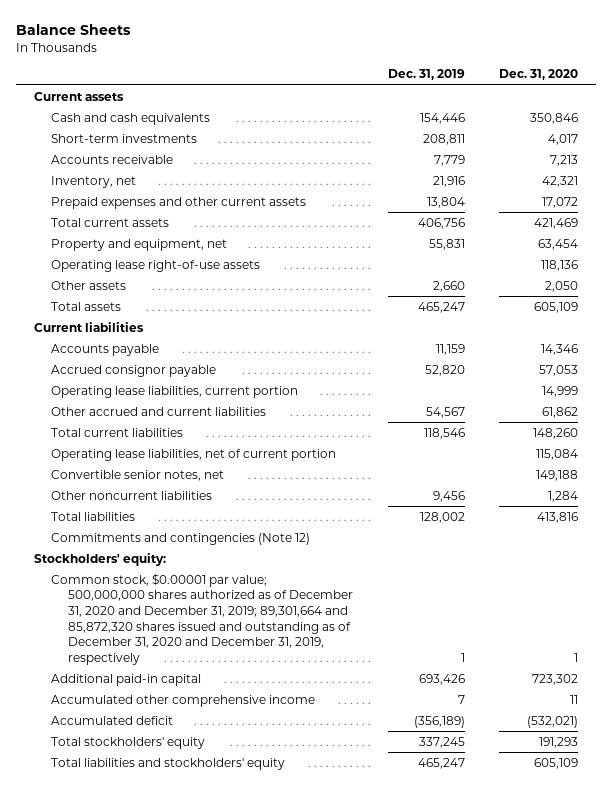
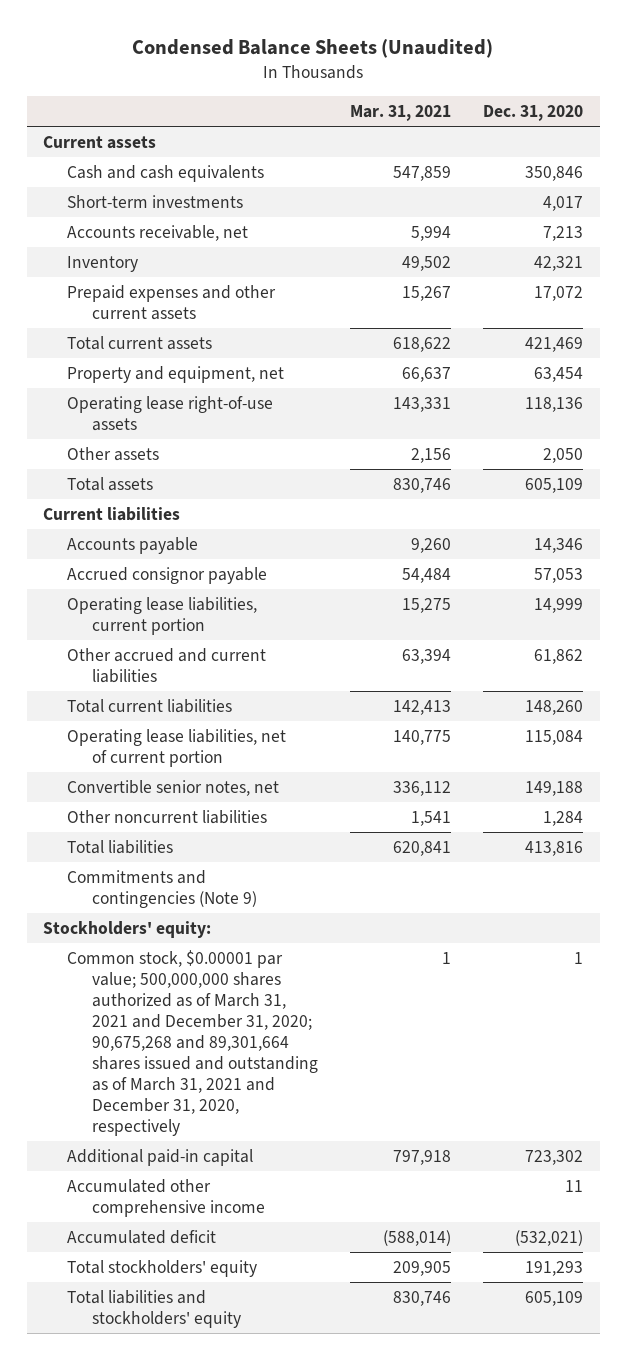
[16,24,132,36] Balance Sheets -> [132,39,494,59] Condensed Balance Sheets (Unaudited)
[387,69,465,81] Dec. 31, 2019 -> none
none -> [350,104,452,121] Mar. 31, 2021
[50,154,173,164] Accounts receivable -> [67,224,249,241] Accounts receivable, net
[50,175,136,188] Inventory, net -> [67,255,139,272] Inventory
[50,532,310,545] Commitments and contingencies (Note 12) -> [67,869,257,908] Commitments and contingencies (Note 9)
[50,572,354,665] Common stock, $0.00001 par value; 500,000,000 shares authorized as of December 31, 2020 and December 31, 2019; 89,301,664 and 85,872,320 shares issued and outstanding as of December 31, 2020 and December 31, 2019, respectively -> [67,949,318,1137] Common stock, $0.00001 par value; 500,000,000 shares authorized as of March 31, 2021 and December 31, 2020; 90,675,268 and 89,301,664 shares issued and outstanding as of March 31, 2021 and December 31, 2020, respectively

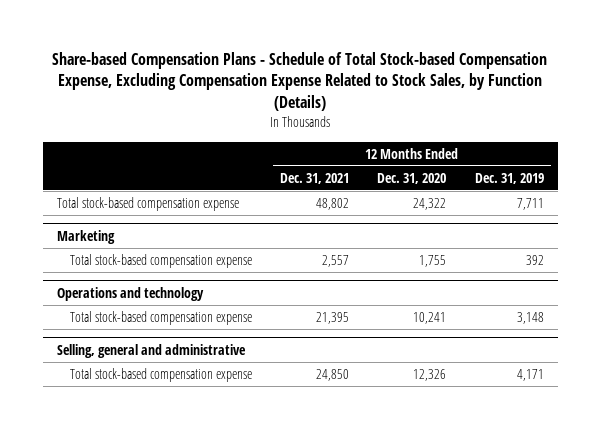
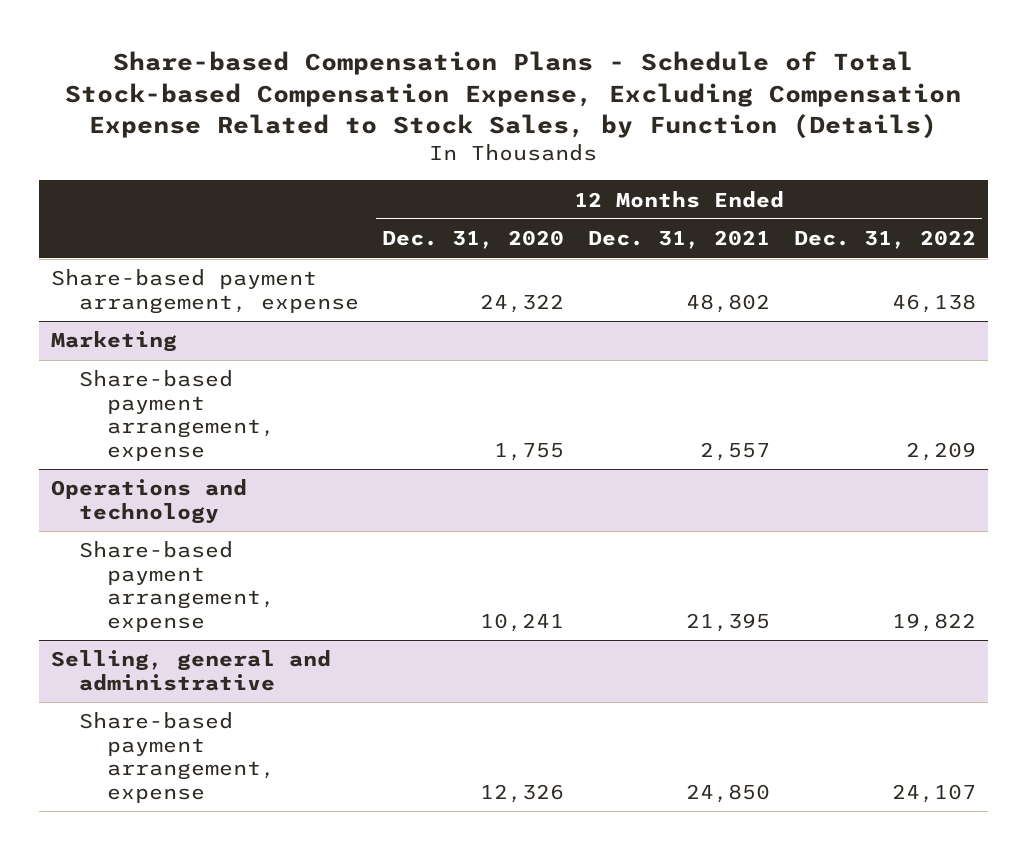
[474,172,544,184] Dec. 31, 2019 -> none
none -> [793,230,976,250] Dec. 31, 2022
[56,197,239,212] Total stock-based compensation expense -> [50,269,359,314] Share-based payment arrangement, expense
[69,254,252,269] Total stock-based compensation expense -> [78,370,275,461] Share-based payment arrangement, expense
[69,311,252,326] Total stock-based compensation expense -> [78,541,275,632] Share-based payment arrangement, expense
[69,368,252,383] Total stock-based compensation expense -> [78,712,275,803] Share-based payment arrangement, expense

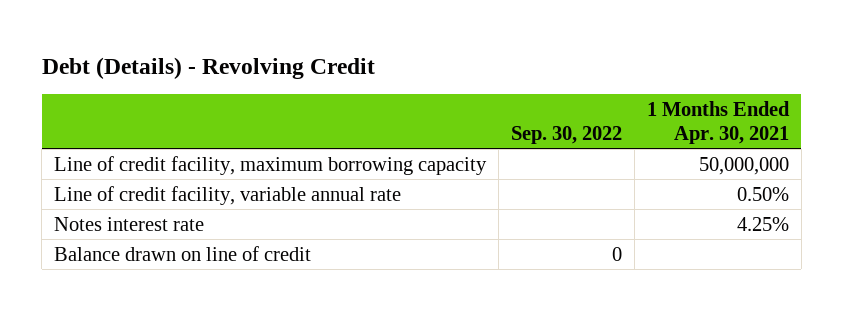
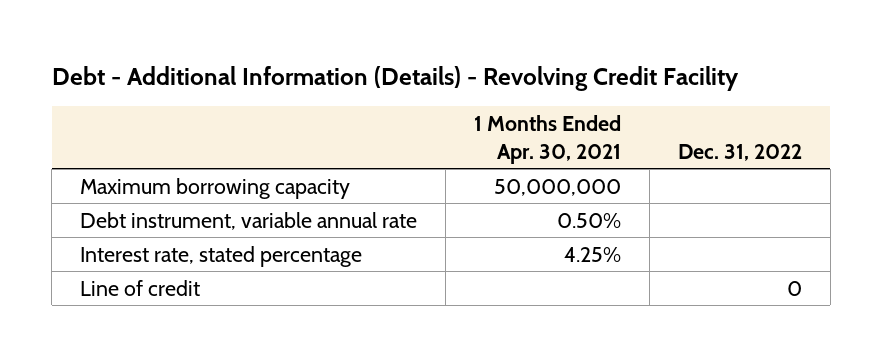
[41,56,375,79] Debt (Details) - Revolving Credit -> [51,66,739,92] Debt - Additional Information (Details) - Revolving Credit Facility
[510,125,622,144] Sep. 30, 2022 -> none
none -> [678,143,803,161] Dec. 31, 2022
[54,155,488,175] Line of credit facility, maximum borrowing capacity -> [80,177,351,199] Maximum borrowing capacity
[54,185,402,205] Line of credit facility, variable annual rate -> [80,211,418,230] Debt instrument, variable annual rate
[54,216,205,231] Notes interest rate -> [80,245,363,267] Interest rate, stated percentage
[54,245,312,261] Balance drawn on line of credit -> [80,279,201,296] Line of credit

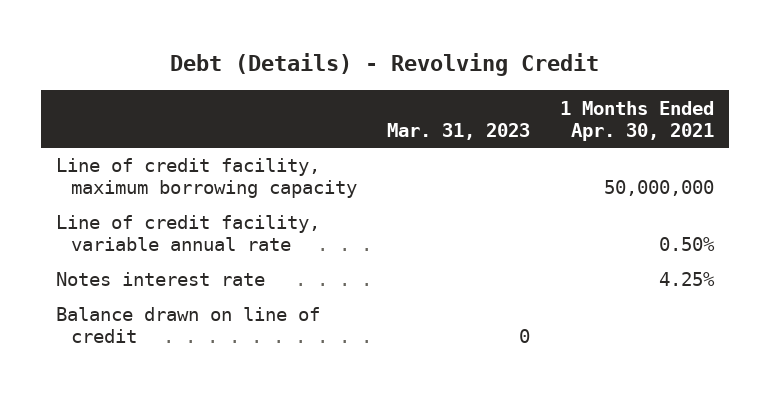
[51,66,739,92] Debt - Additional Information (Details) - Revolving Credit Facility -> [170,53,600,77] Debt (Details) - Revolving Credit
[678,143,803,161] Dec. 31, 2022 -> none
none -> [386,122,530,140] Mar. 31, 2023
[80,177,351,199] Maximum borrowing capacity -> [56,158,357,199] Line of credit facility, maximum borrowing capacity
[80,211,418,230] Debt instrument, variable annual rate -> [56,215,321,252] Line of credit facility, variable annual rate
[80,245,363,267] Interest rate, stated percentage -> [56,272,266,287] Notes interest rate
[80,279,201,296] Line of credit -> [56,307,321,344] Balance drawn on line of credit

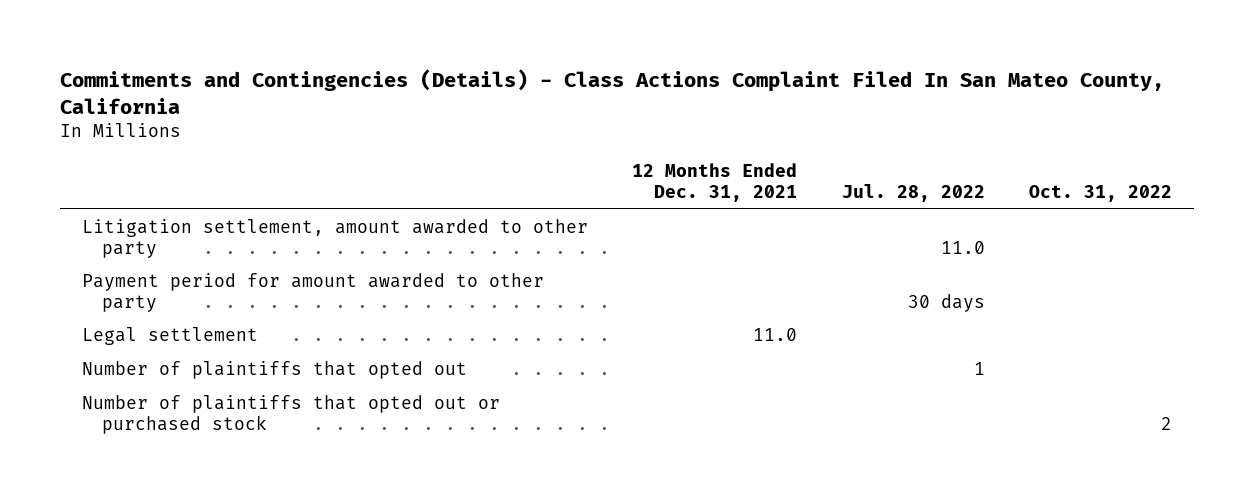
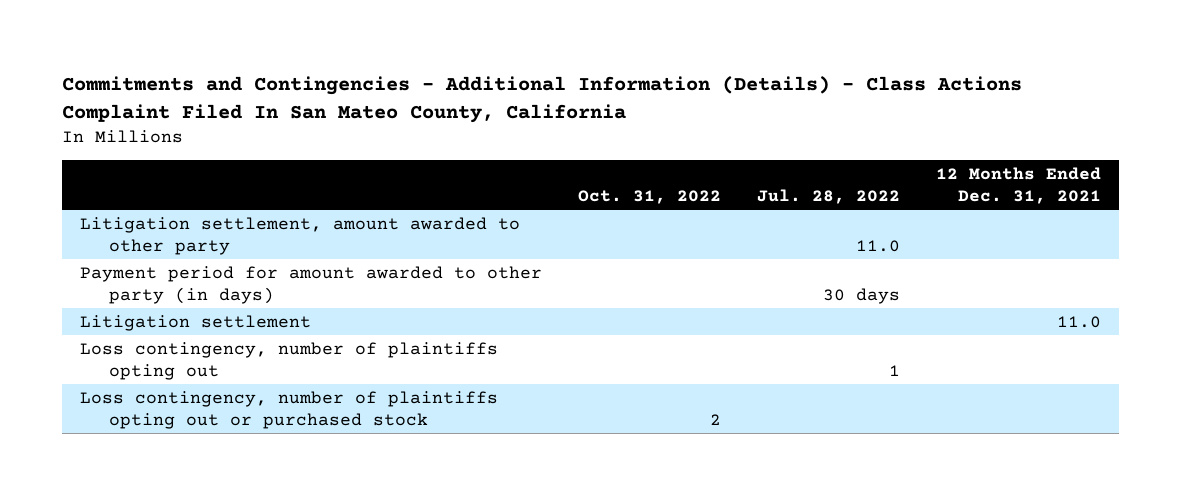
[60,68,1165,114] Commitments and Contingencies (Details) - Class Actions Complaint Filed In San Mateo County, California -> [62,75,1023,123] Commitments and Contingencies - Additional Information (Details) - Class Actions Complaint Filed In San Mateo County, California
[82,272,545,312] Payment period for amount awarded to other party -> [80,265,543,304] Payment period for amount awarded to other party (in days)
[82,326,259,345] Legal settlement -> [80,314,312,331] Litigation settlement
[82,360,468,379] Number of plaintiffs that opted out -> [80,341,499,380] Loss contingency, number of plaintiffs opting out
[82,394,501,434] Number of plaintiffs that opted out or purchased stock -> [80,390,499,429] Loss contingency, number of plaintiffs opting out or purchased stock

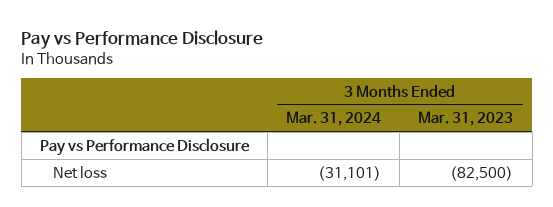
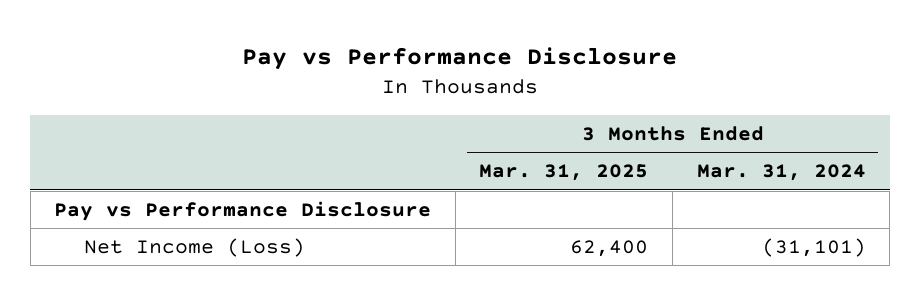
[418,111,514,127] Mar. 31, 2023 -> none
none -> [479,164,649,182] Mar. 31, 2025
[52,165,107,179] Net loss -> [83,238,305,258] Net Income (Loss)

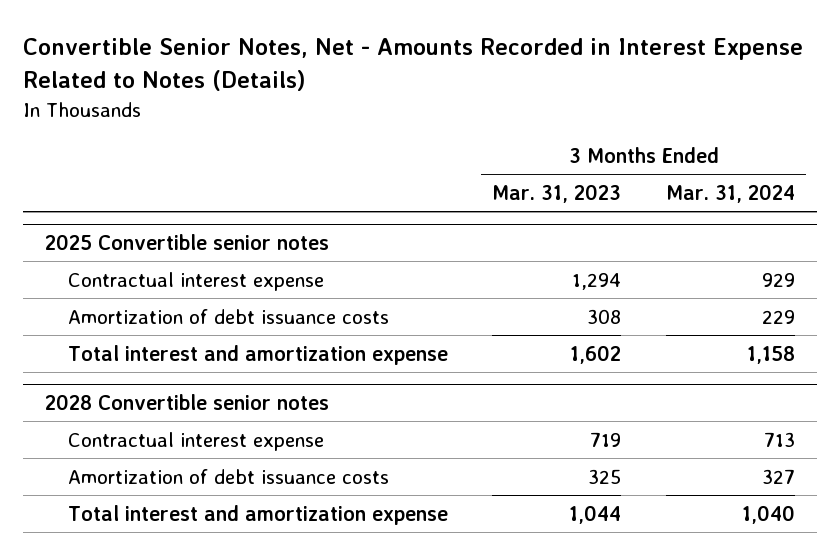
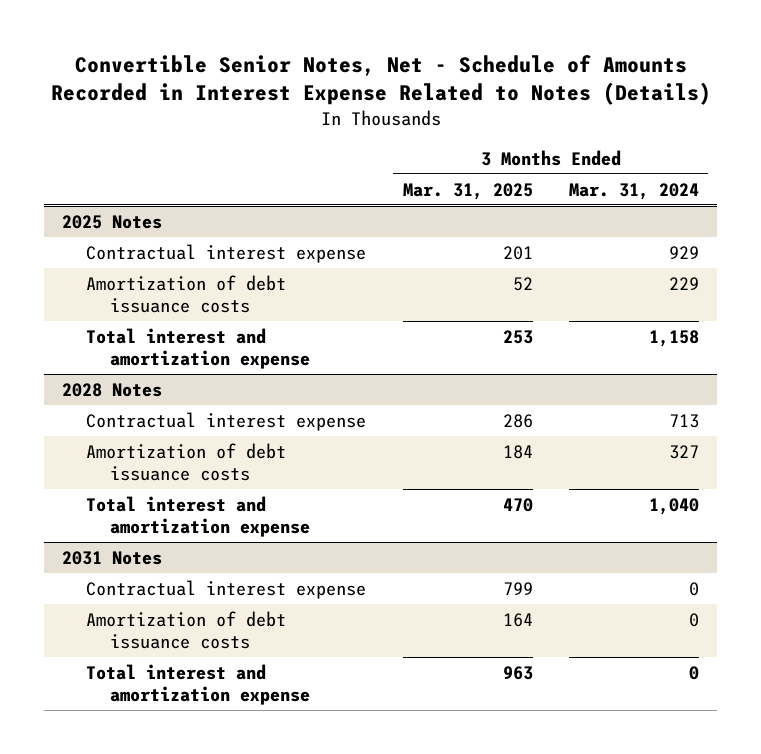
[22,38,803,92] Convertible Senior Notes, Net - Amounts Recorded in Interest Expense Related to Notes (Details) -> [50,55,711,106] Convertible Senior Notes, Net - Schedule of Amounts Recorded in Interest Expense Related to Notes (Details)
[492,184,622,204] Mar. 31, 2023 -> none
none -> [402,182,533,200] Mar. 31, 2025
[44,234,329,251] 2025 Convertible senior notes -> [62,214,163,229] 2025 Notes
[44,394,329,411] 2028 Convertible senior notes -> [62,382,163,397] 2028 Notes
none -> [62,550,163,565] 2031 Notes
none -> [86,579,367,599] Contractual interest expense
none -> [86,610,287,650] Amortization of debt issuance costs
none -> [86,663,311,706] Total interest and amortization expense

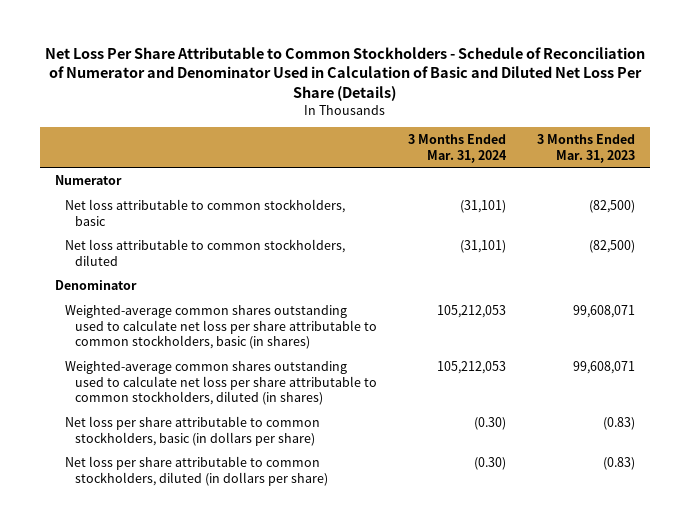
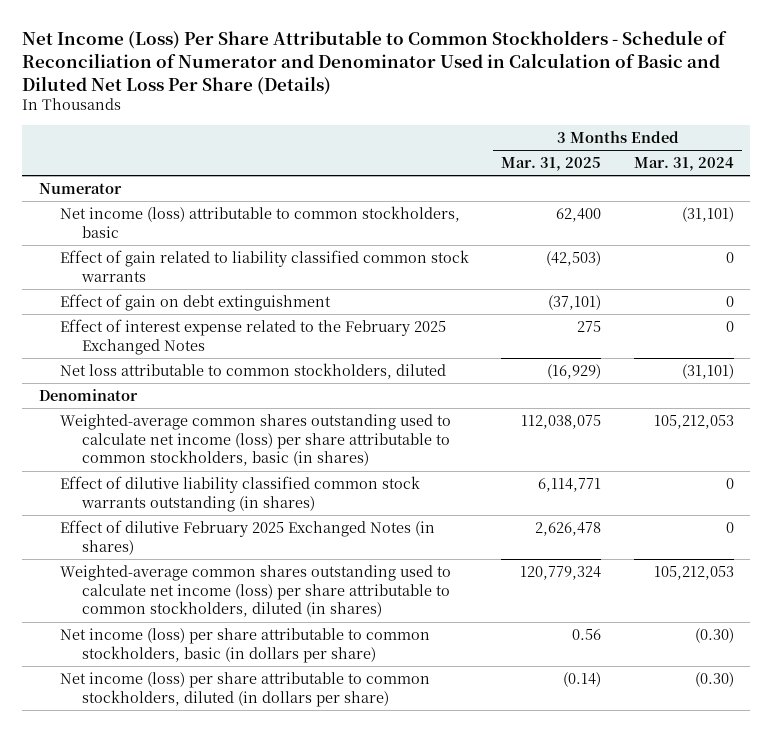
[45,47,646,101] Net Loss Per Share Attributable to Common Stockholders - Schedule of Reconciliation of Numerator and Denominator Used in Calculation of Basic and Diluted Net Loss Per Share (Details) -> [22,30,728,95] Net Income (Loss) Per Share Attributable to Common Stockholders - Schedule of Reconciliation of Numerator and Denominator Used in Calculation of Basic and Diluted Net Loss Per Share (Details)
[536,133,635,163] 3 Months Ended Mar. 31, 2023 -> none
none -> [501,157,602,172] Mar. 31, 2025
[64,198,345,226] Net loss attributable to common stockholders, basic -> [60,205,461,238] Net income (loss) attributable to common stockholders, basic
none -> [60,249,470,282] Effect of gain related to liability classified common stock warrants
none -> [60,293,332,311] Effect of gain on debt extinguishment
none -> [60,318,447,355] Effect of interest expense related to the February 2025 Exchanged Notes
[64,304,377,350] Weighted-average common shares outstanding used to calculate net loss per share attributable to common stockholders, basic (in shares) -> [60,413,452,467] Weighted-average common shares outstanding used to calculate net income (loss) per share attributable to common stockholders, basic (in shares)
none -> [60,475,421,512] Effect of dilutive liability classified common stock warrants outstanding (in shares)
none -> [60,519,436,555] Effect of dilutive February 2025 Exchanged Notes (in shares)
[64,360,377,406] Weighted-average common shares outstanding used to calculate net loss per share attributable to common stockholders, diluted (in shares) -> [60,564,452,618] Weighted-average common shares outstanding used to calculate net income (loss) per share attributable to common stockholders, diluted (in shares)
[64,415,320,446] Net loss per share attributable to common stockholders, basic (in dollars per share) -> [60,627,431,663] Net income (loss) per share attributable to common stockholders, basic (in dollars per share)
[64,455,328,486] Net loss per share attributable to common stockholders, diluted (in dollars per share) -> [60,671,431,707] Net income (loss) per share attributable to common stockholders, diluted (in dollars per share)

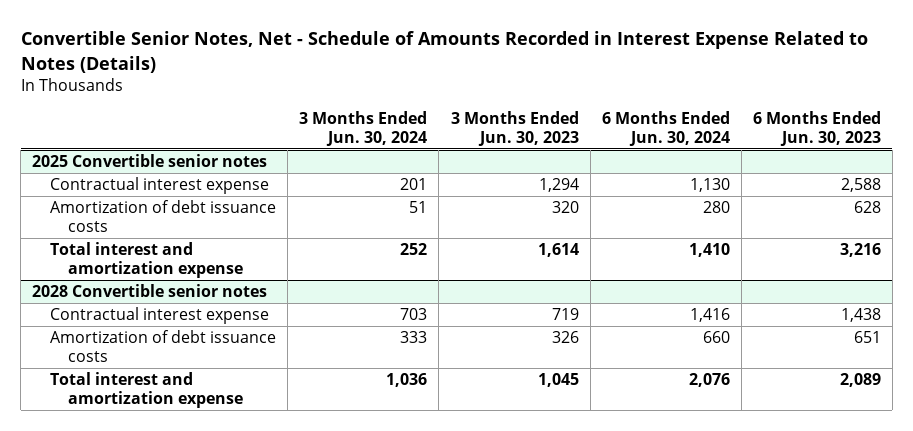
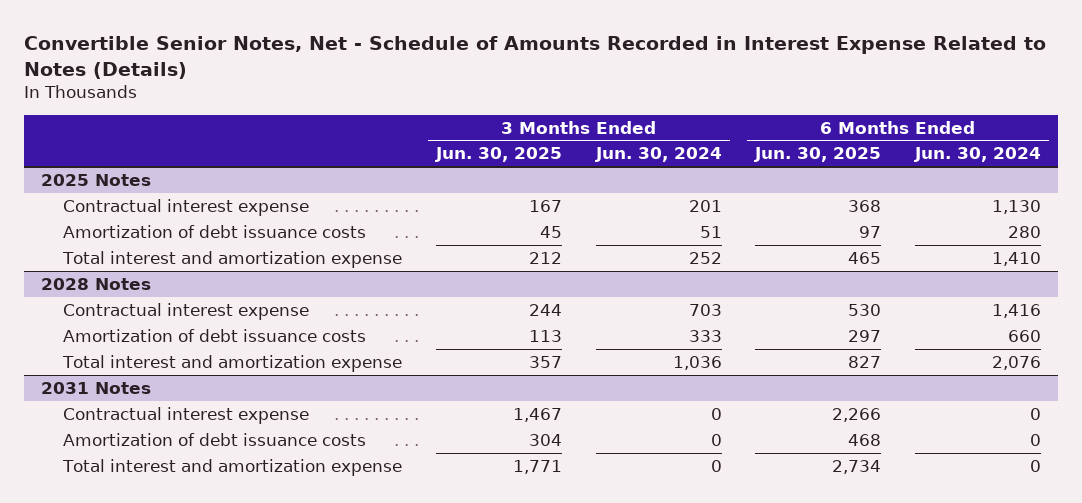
[450,110,579,146] 3 Months Ended Jun. 30, 2023 -> none
[752,110,881,146] 6 Months Ended Jun. 30, 2023 -> none
none -> [435,147,563,163] Jun. 30, 2025
none -> [754,147,882,163] Jun. 30, 2025
[32,154,268,168] 2025 Convertible senior notes -> [40,173,151,186] 2025 Notes
[32,284,268,298] 2028 Convertible senior notes -> [40,277,151,290] 2028 Notes
none -> [40,381,151,394] 2031 Notes
none -> [63,406,310,424] Contractual interest expense
none -> [63,432,367,446] Amortization of debt issuance costs
none -> [62,458,403,476] Total interest and amortization expense

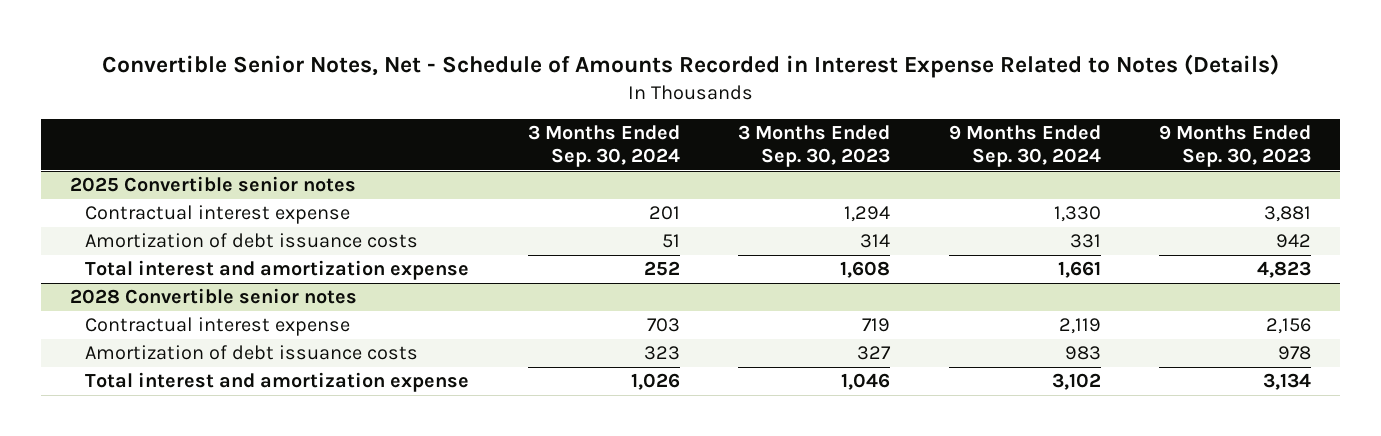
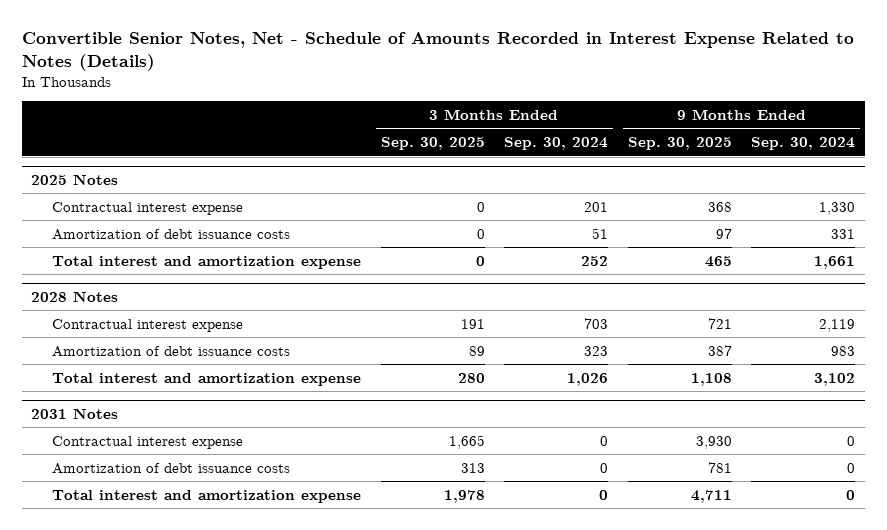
[738,125,891,168] 3 Months Ended Sep. 30, 2023 -> none
[1159,125,1312,168] 9 Months Ended Sep. 30, 2023 -> none
none -> [380,137,485,151] Sep. 30, 2025
none -> [627,137,732,151] Sep. 30, 2025
[70,176,357,193] 2025 Convertible senior notes -> [31,173,119,185] 2025 Notes
[70,288,358,305] 2028 Convertible senior notes -> [31,290,119,302] 2028 Notes
none -> [31,407,119,419] 2031 Notes
none -> [52,435,244,449] Contractual interest expense
none -> [52,462,291,474] Amortization of debt issuance costs
none -> [52,489,362,503] Total interest and amortization expense

